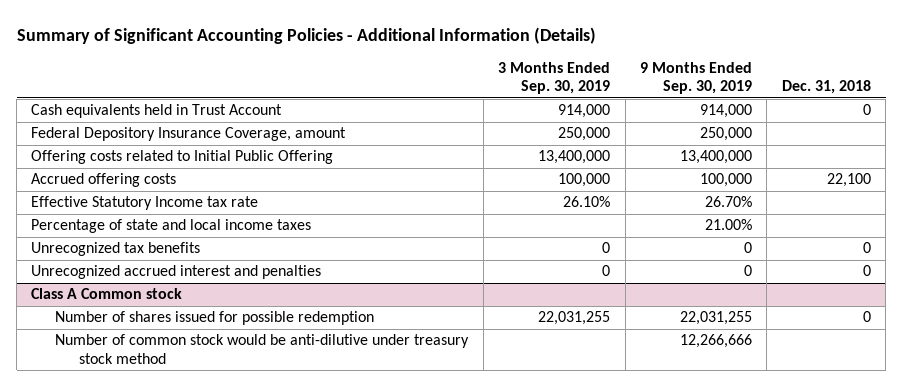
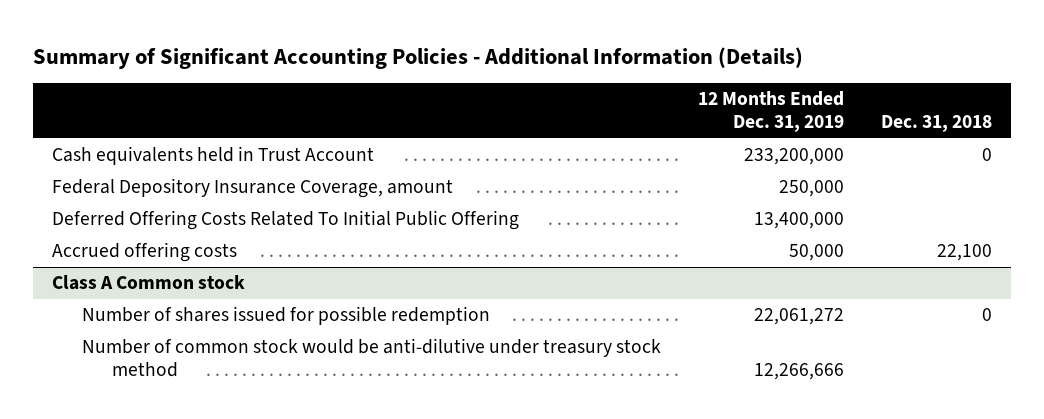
[498,61,611,95] 3 Months Ended Sep. 30, 2019 -> none
[640,61,753,95] 9 Months Ended Sep. 30, 2019 -> none
none -> [697,91,844,133] 12 Months Ended Dec. 31, 2019
[31,150,334,165] Offering costs related to Initial Public Offering -> [52,210,520,231] Deferred Offering Costs Related To Initial Public Offering
[31,196,259,211] Effective Statutory Income tax rate -> none
[31,219,312,234] Percentage of state and local income taxes -> none
[31,242,201,257] Unrecognized tax benefits -> none
[31,265,322,280] Unrecognized accrued interest and penalties -> none

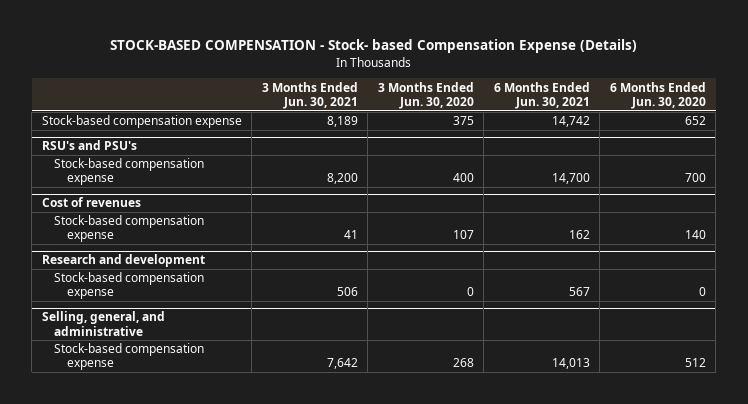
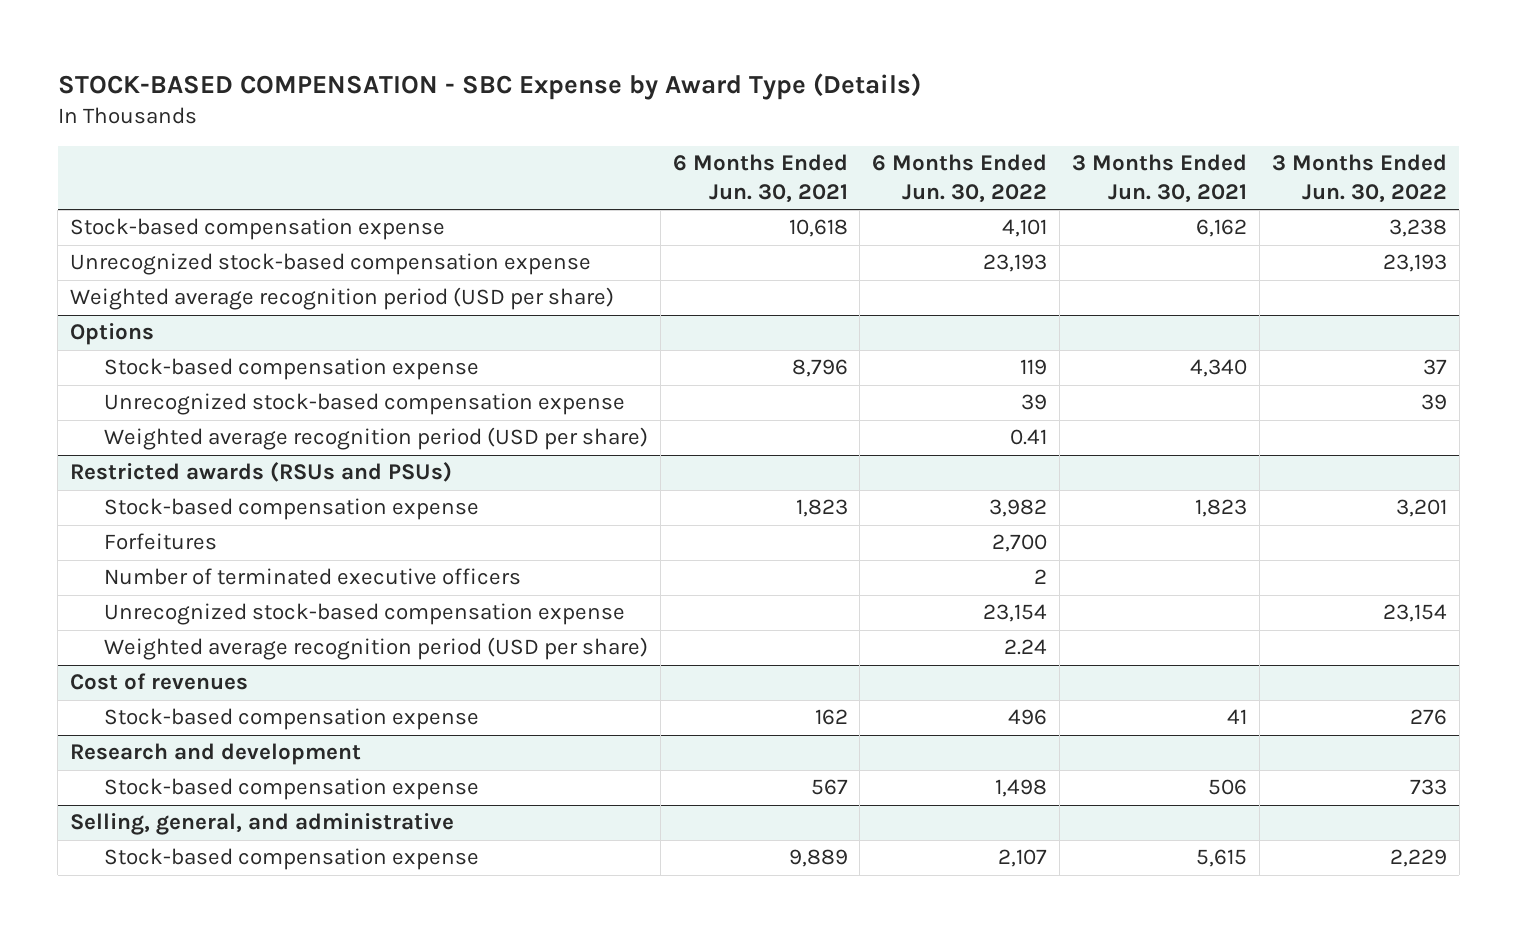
[109,39,637,54] STOCK-BASED COMPENSATION - Stock- based Compensation Expense (Details) -> [57,72,921,100] STOCK-BASED COMPENSATION - SBC Expense by Award Type (Details)
[377,81,474,109] 3 Months Ended Jun. 30, 2020 -> none
[609,81,706,109] 6 Months Ended Jun. 30, 2020 -> none
none -> [872,154,1048,204] 6 Months Ended Jun. 30, 2022
none -> [1271,154,1447,204] 3 Months Ended Jun. 30, 2022
[326,116,358,128] 8,189 -> [1196,219,1248,238] 6,162
[551,116,590,128] 14,742 -> [788,219,848,238] 10,618
none -> [70,253,592,276] Unrecognized stock-based compensation expense
none -> [70,287,615,311] Weighted average recognition period (USD per share)
none -> [70,323,155,346] Options
none -> [103,358,479,381] Stock-based compensation expense
none -> [103,393,625,416] Unrecognized stock-based compensation expense
none -> [103,427,648,451] Weighted average recognition period (USD per share)
[41,140,137,151] RSU's and PSU's -> [70,462,453,483] Restricted awards (RSUs and PSUs)
[326,173,358,185] 8,200 -> [1195,499,1248,518] 1,823
[551,173,590,185] 14,700 -> [795,499,848,518] 1,823
none -> [103,533,217,551] Forfeitures
none -> [103,568,521,586] Number of terminated executive officers
none -> [103,603,625,626] Unrecognized stock-based compensation expense
none -> [103,637,648,661] Weighted average recognition period (USD per share)
[326,358,358,370] 7,642 -> [1196,849,1248,868] 5,615
[551,358,590,370] 14,013 -> [788,849,848,868] 9,889

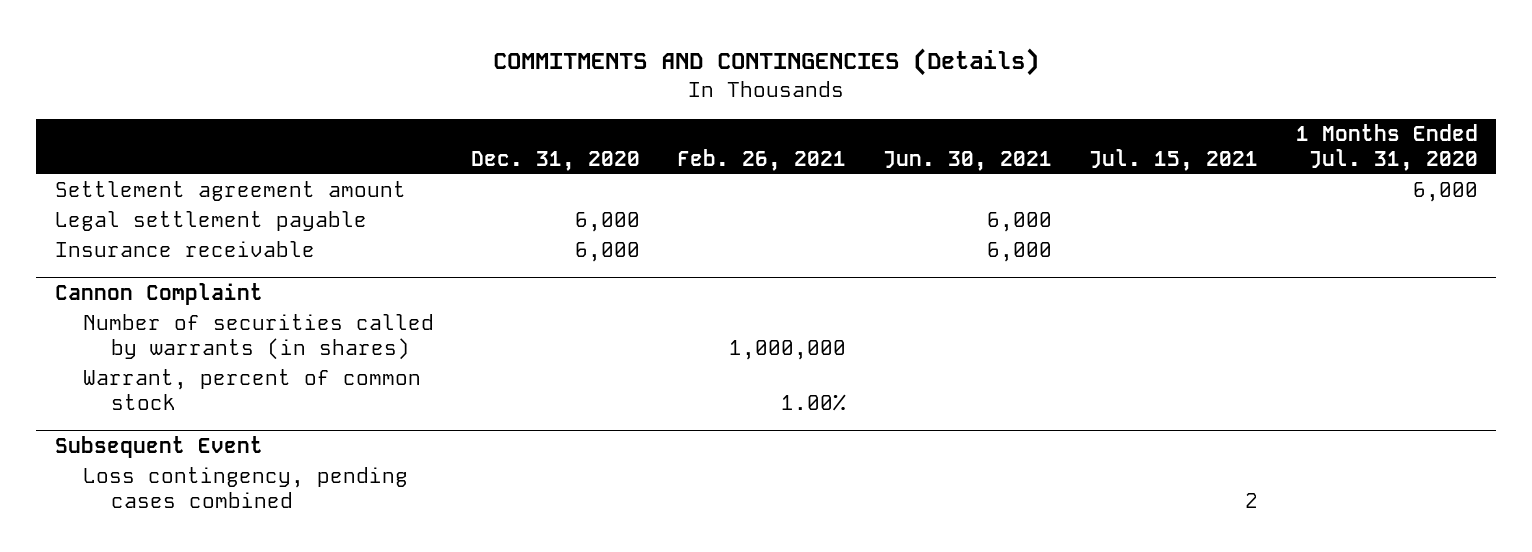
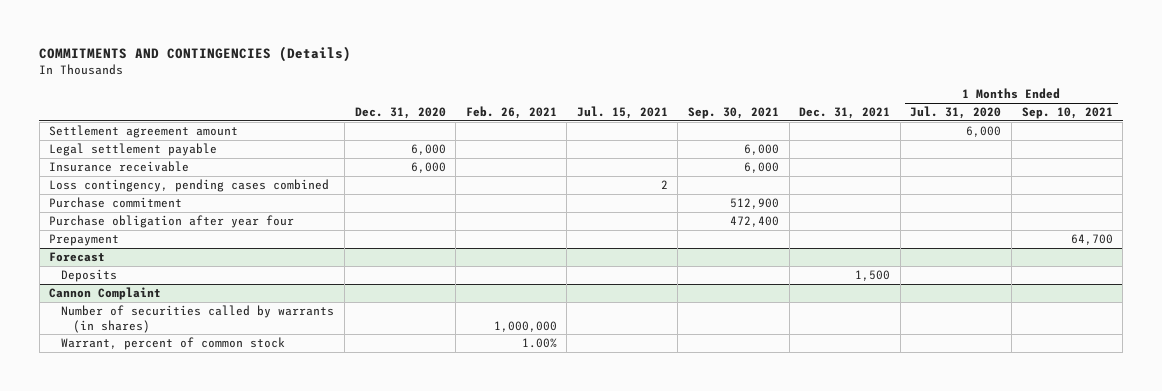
[883,151,1053,172] Jun. 30, 2021 -> none
none -> [688,107,780,120] Sep. 30, 2021
none -> [799,107,891,120] Dec. 31, 2021
none -> [1021,107,1113,120] Sep. 10, 2021
none -> [49,179,330,193] Loss contingency, pending cases combined
none -> [49,197,183,209] Purchase commitment
none -> [49,215,295,229] Purchase obligation after year four
none -> [49,234,120,247] Prepayment
none -> [49,252,106,263] Forecast
none -> [61,269,118,283] Deposits
[54,435,263,458] Subsequent Event -> none
[82,467,408,509] Loss contingency, pending cases combined -> none

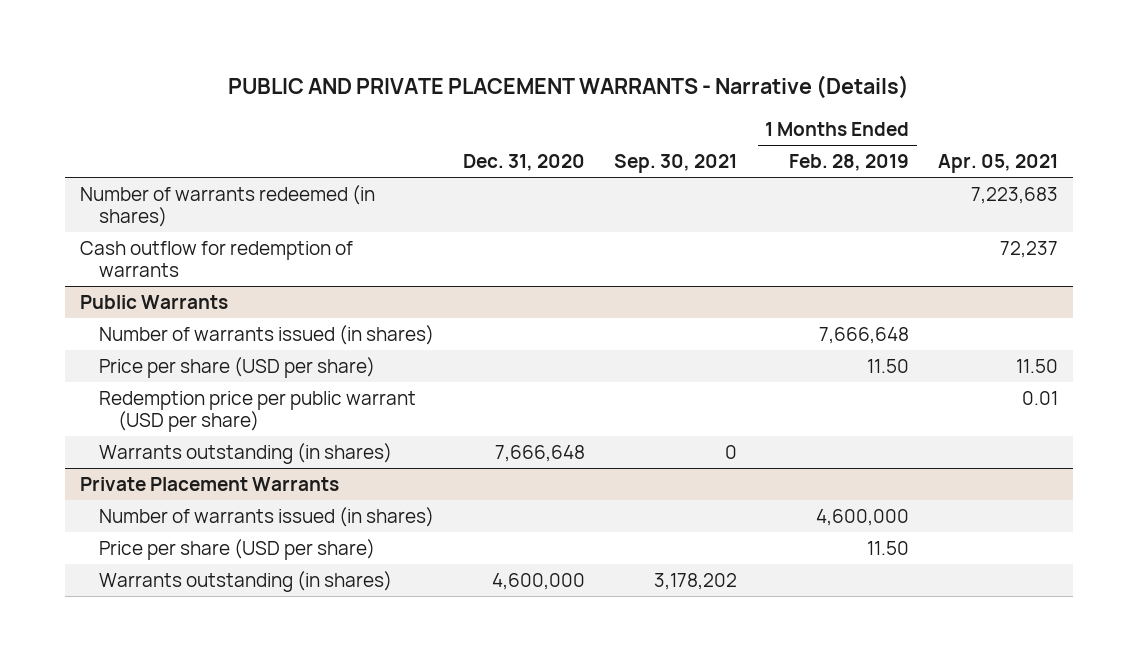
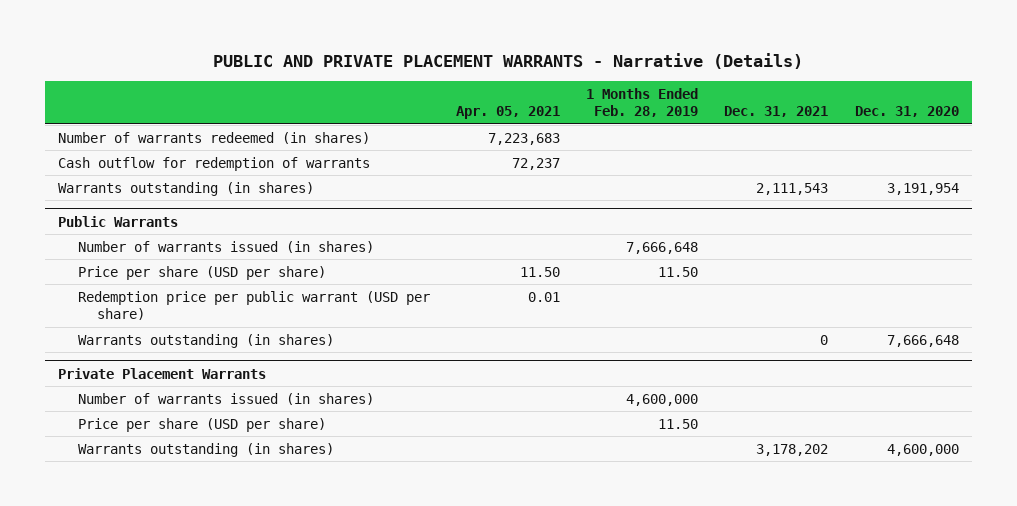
[613,154,737,174] Sep. 30, 2021 -> none
none -> [724,106,829,118] Dec. 31, 2021
none -> [58,181,315,196] Warrants outstanding (in shares)

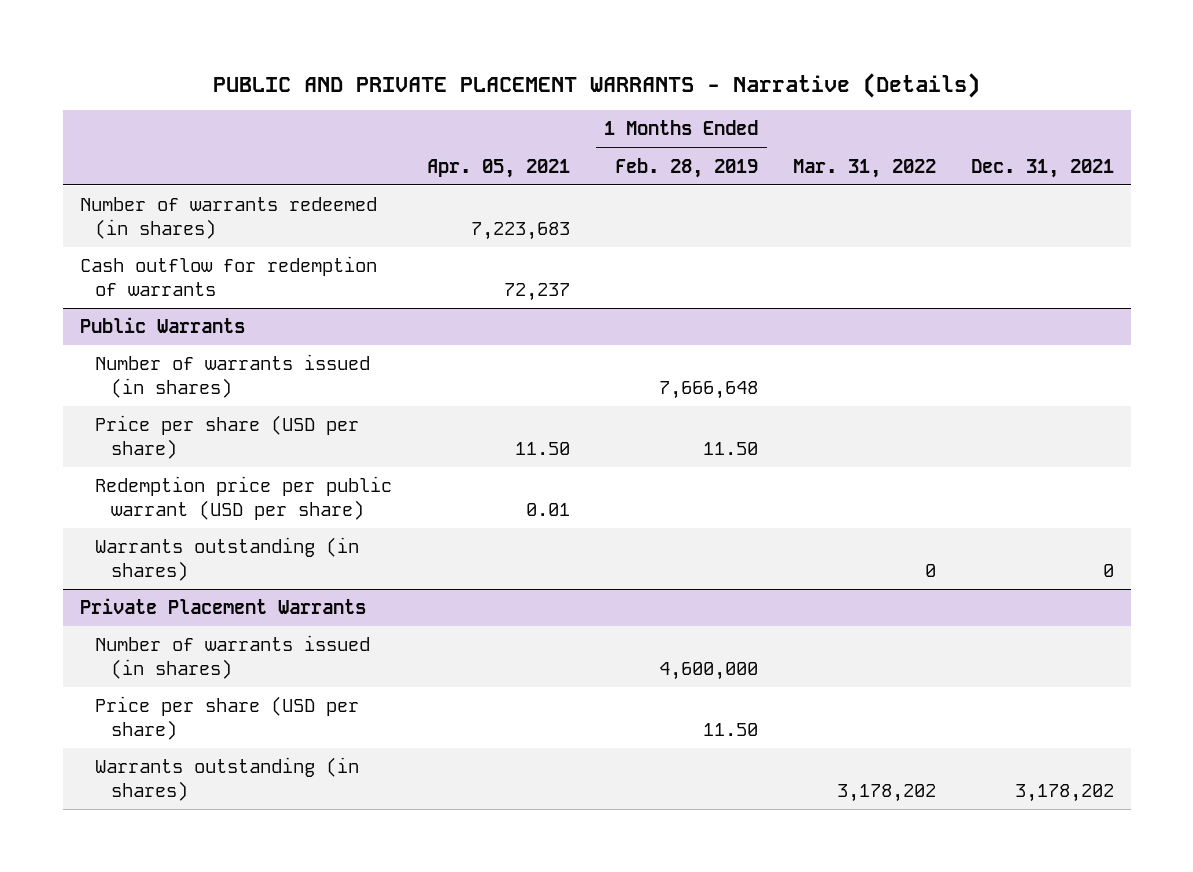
[854,106,959,118] Dec. 31, 2020 -> none
none -> [793,158,937,178] Mar. 31, 2022
[58,181,315,196] Warrants outstanding (in shares) -> none

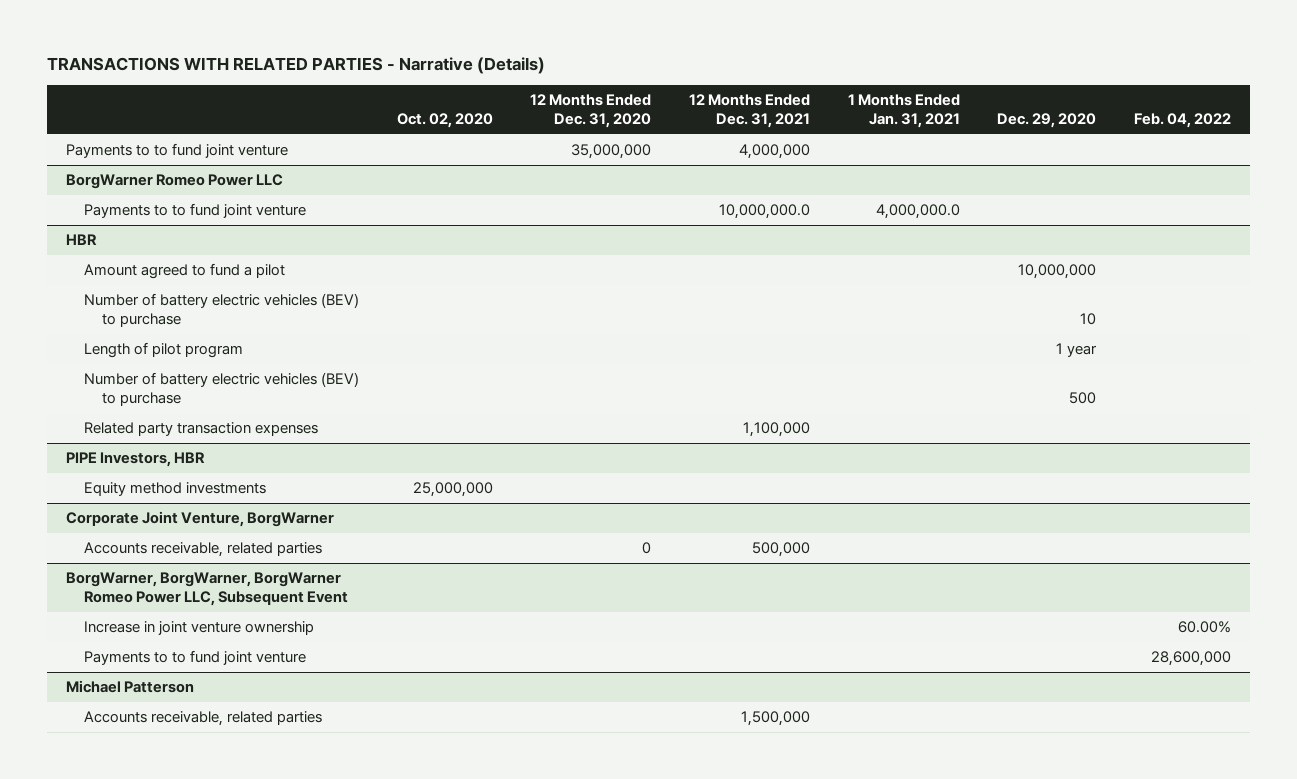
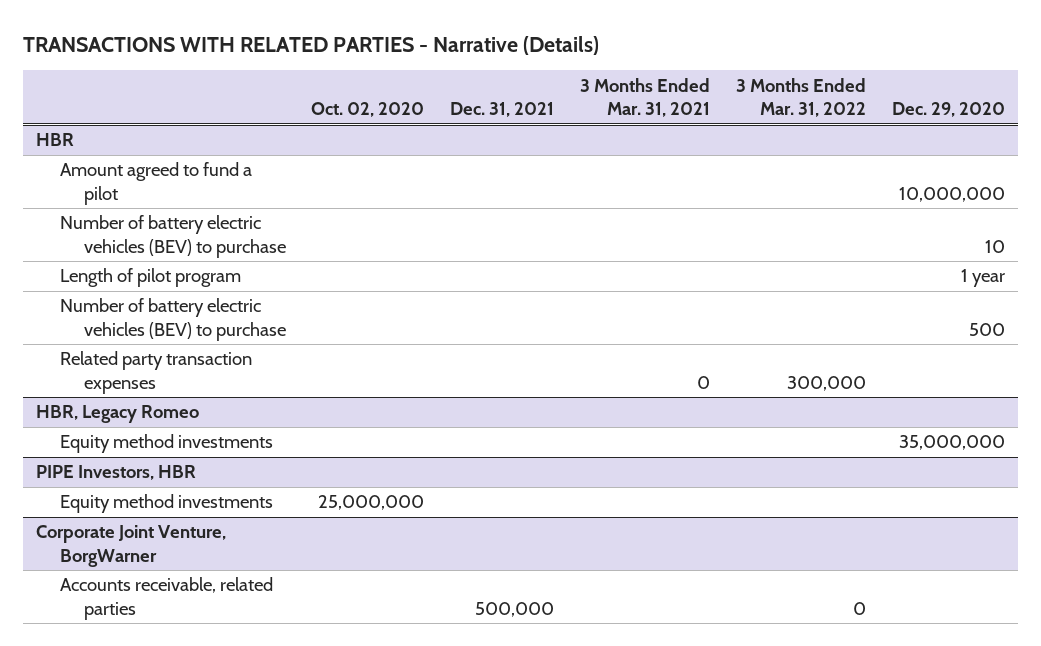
[530,94,652,129] 12 Months Ended Dec. 31, 2020 -> none
[688,94,810,129] 12 Months Ended Dec. 31, 2021 -> none
[847,94,960,129] 1 Months Ended Jan. 31, 2021 -> none
[1133,113,1231,129] Feb. 04, 2022 -> none
none -> [450,102,555,118] Dec. 31, 2021
none -> [580,77,711,118] 3 Months Ended Mar. 31, 2021
none -> [736,77,867,118] 3 Months Ended Mar. 31, 2022
[65,143,288,159] Payments to to fund joint venture -> none
[65,174,283,190] BorgWarner Romeo Power LLC -> none
[83,203,306,219] Payments to to fund joint venture -> none
none -> [35,405,199,424] HBR, Legacy Romeo
none -> [59,434,273,454] Equity method investments
[65,572,348,607] BorgWarner, BorgWarner, BorgWarner Romeo Power LLC, Subsequent Event -> none
[83,621,314,636] Increase in joint venture ownership -> none
[83,650,306,666] Payments to to fund joint venture -> none
[65,680,194,694] Michael Patterson -> none
[83,711,322,727] Accounts receivable, related parties -> none

